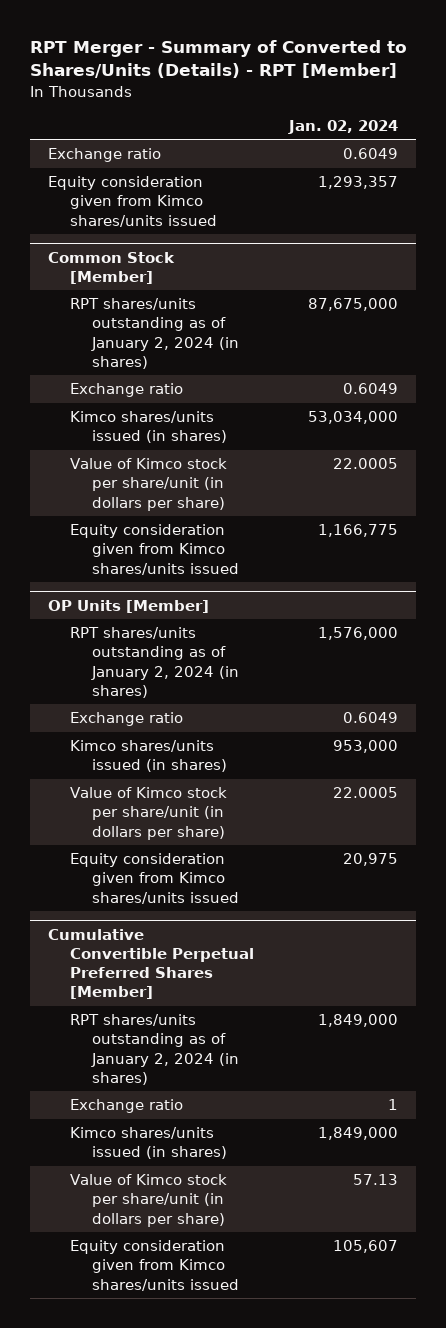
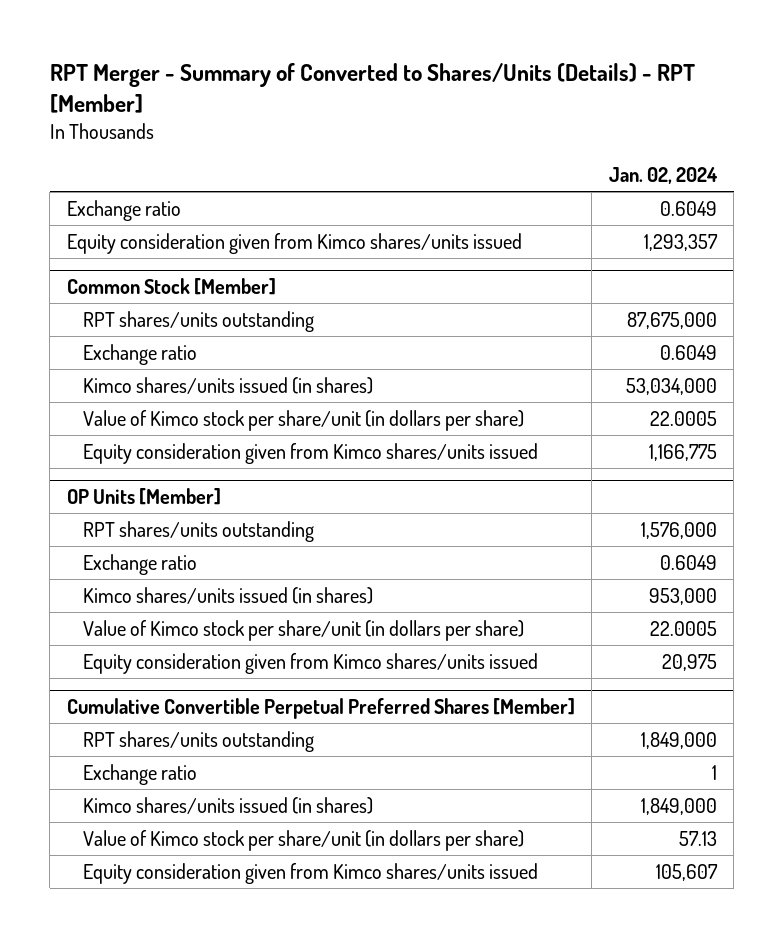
[70,298,240,369] RPT shares/units outstanding as of January 2, 2024 (in shares) -> [82,310,314,332] RPT shares/units outstanding
[70,627,240,698] RPT shares/units outstanding as of January 2, 2024 (in shares) -> [82,520,314,542] RPT shares/units outstanding
[70,1014,240,1085] RPT shares/units outstanding as of January 2, 2024 (in shares) -> [82,730,314,752] RPT shares/units outstanding

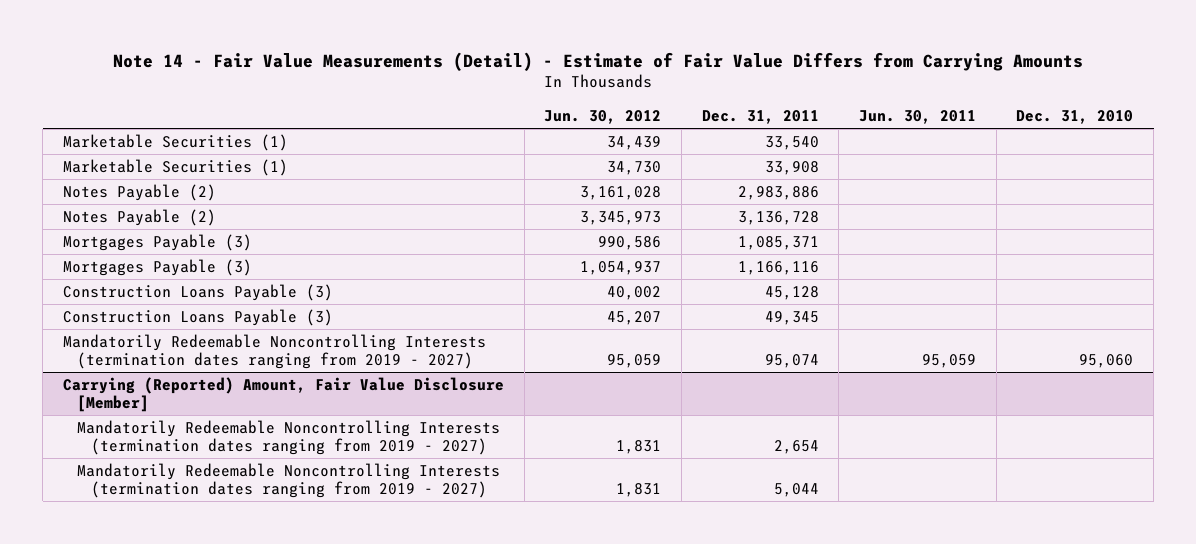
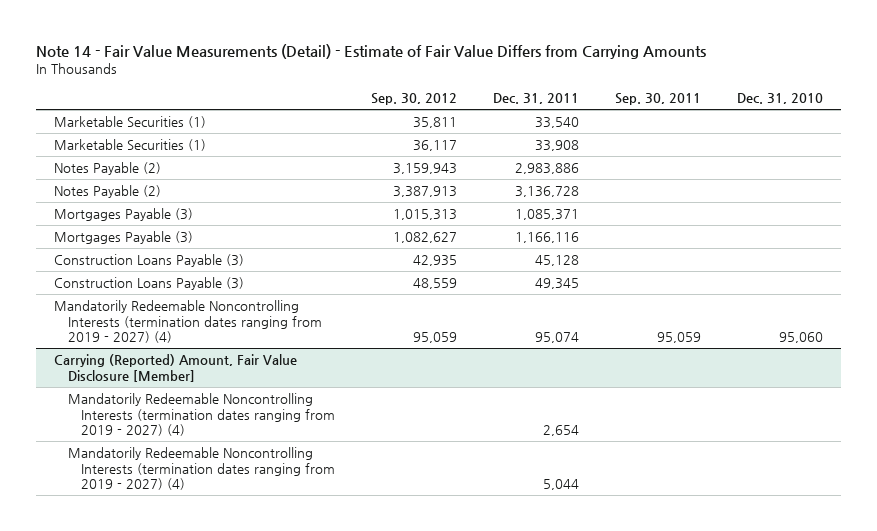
[544,109,662,124] Jun. 30, 2012 -> none
[859,109,977,124] Jun. 30, 2011 -> none
none -> [371,92,458,105] Sep. 30, 2012
none -> [614,92,701,105] Sep. 30, 2011
[62,334,486,370] Mandatorily Redeemable Noncontrolling Interests (termination dates ranging from 2019 - 2027) -> [53,300,322,344] Mandatorily Redeemable Noncontrolling Interests (termination dates ranging from 2019 - 2027) (4)
[76,420,500,456] Mandatorily Redeemable Noncontrolling Interests (termination dates ranging from 2019 - 2027) -> [67,393,336,437] Mandatorily Redeemable Noncontrolling Interests (termination dates ranging from 2019 - 2027) (4)
[76,463,500,499] Mandatorily Redeemable Noncontrolling Interests (termination dates ranging from 2019 - 2027) -> [67,447,336,491] Mandatorily Redeemable Noncontrolling Interests (termination dates ranging from 2019 - 2027) (4)

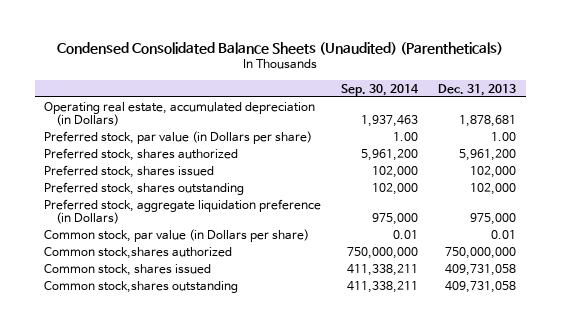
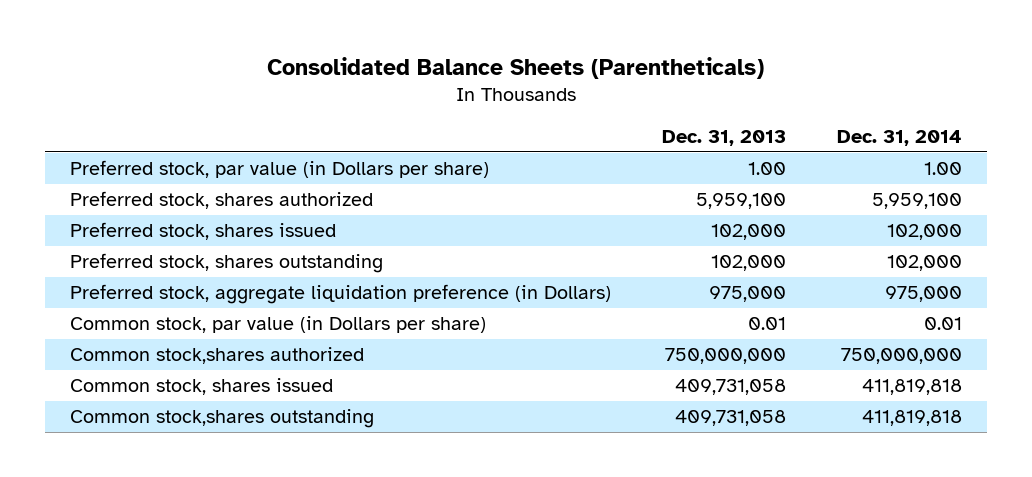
[57,41,504,55] Condensed Consolidated Balance Sheets (Unaudited) (Parentheticals) -> [266,56,764,79] Consolidated Balance Sheets (Parentheticals)
[341,83,420,96] Sep. 30, 2014 -> none
none -> [836,129,962,146] Dec. 31, 2014
[44,101,316,127] Operating real estate, accumulated depreciation (in Dollars) -> none
[459,148,517,161] 5,961,200 -> [695,193,786,210] 5,959,100

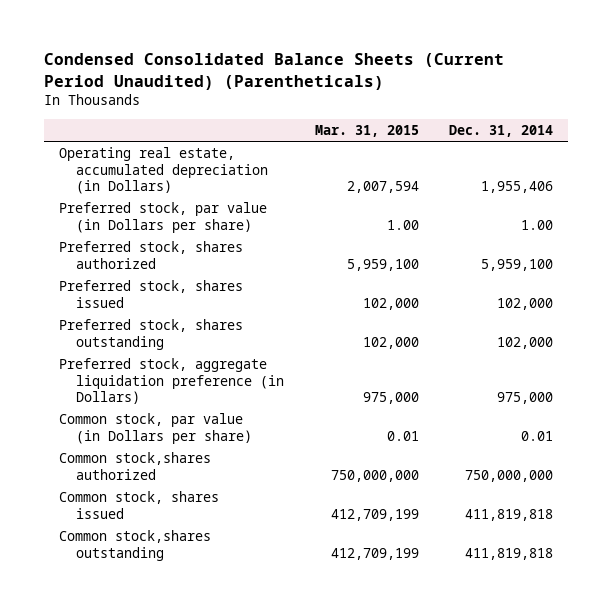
[266,56,764,79] Consolidated Balance Sheets (Parentheticals) -> [44,53,505,90] Condensed Consolidated Balance Sheets (Current Period Unaudited) (Parentheticals)
[661,129,786,146] Dec. 31, 2013 -> none
none -> [314,125,419,138] Mar. 31, 2015
none -> [59,147,269,194] Operating real estate, accumulated depreciation (in Dollars)

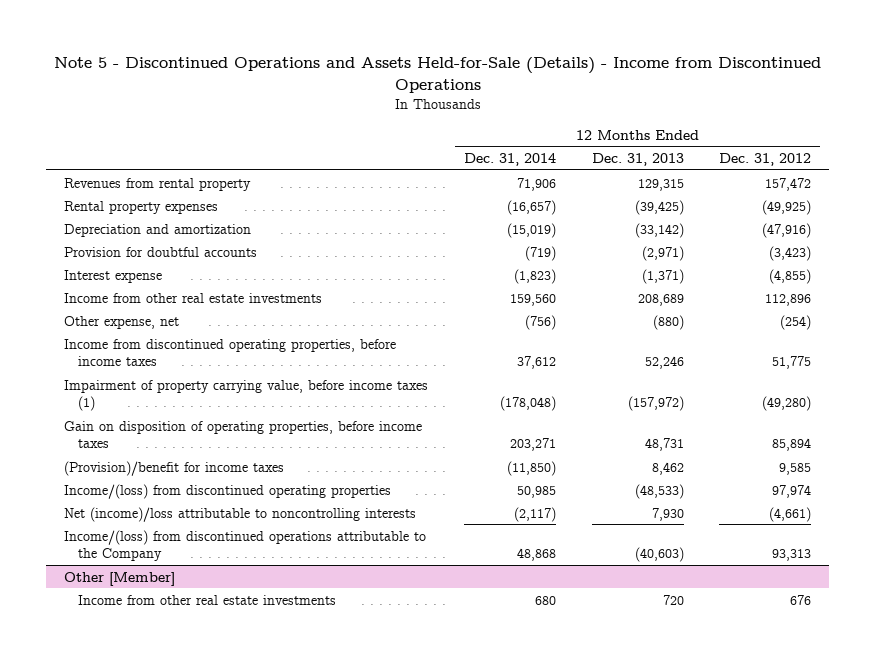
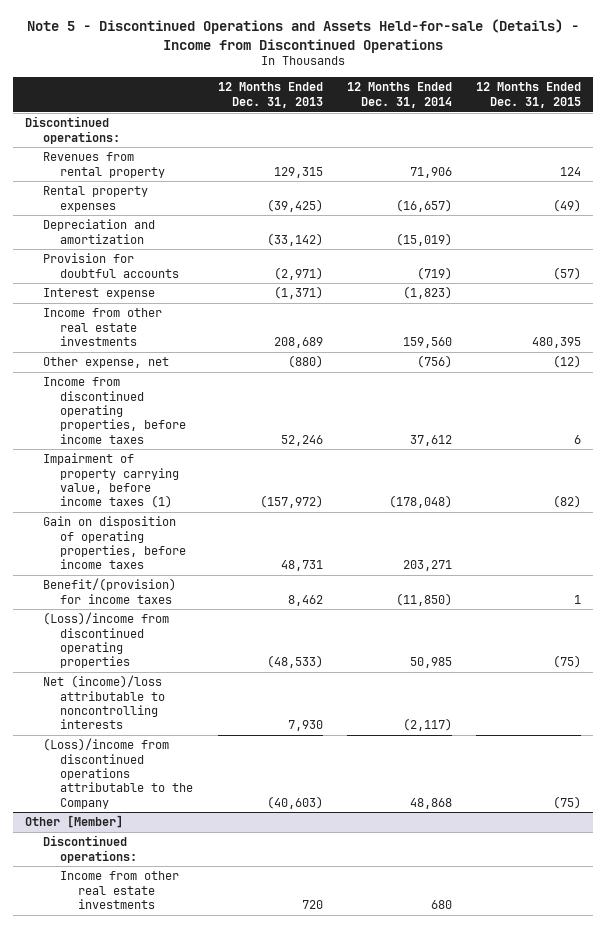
[53,57,821,94] Note 5 - Discontinued Operations and Assets Held-for-Sale (Details) - Income from Discontinued Operations -> [27,19,580,53] Note 5 - Discontinued Operations and Assets Held-for-sale (Details) - Income from Discontinued Operations
[719,152,812,166] Dec. 31, 2012 -> none
none -> [476,82,582,108] 12 Months Ended Dec. 31, 2015
none -> [25,116,120,144] Discontinued operations:
[64,460,285,476] (Provision)/benefit for income taxes -> [42,578,176,604] Benefit/(provision) for income taxes
[64,483,392,499] Income/(loss) from discontinued operating properties -> [42,612,169,669] (Loss)/income from discontinued operating properties
[64,529,427,561] Income/(loss) from discontinued operations attributable to the Company -> [42,738,194,809] (Loss)/income from discontinued operations attributable to the Company
none -> [42,835,138,863] Discontinued operations:

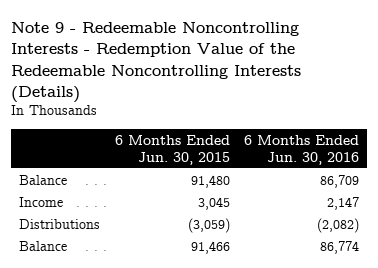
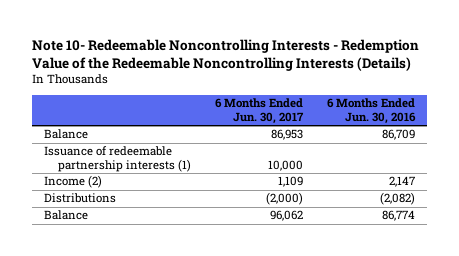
[11,21,302,103] Note 9 - Redeemable Noncontrolling Interests - Redemption Value of the Redeemable Noncontrolling Interests (Details) -> [31,38,419,71] Note 10- Redeemable Noncontrolling Interests - Redemption Value of the Redeemable Noncontrolling Interests (Details)
[114,134,230,165] 6 Months Ended Jun. 30, 2015 -> none
none -> [214,98,304,124] 6 Months Ended Jun. 30, 2017
none -> [43,146,191,172] Issuance of redeemable partnership interests (1)
[18,196,63,207] Income -> [43,175,102,189] Income (2)

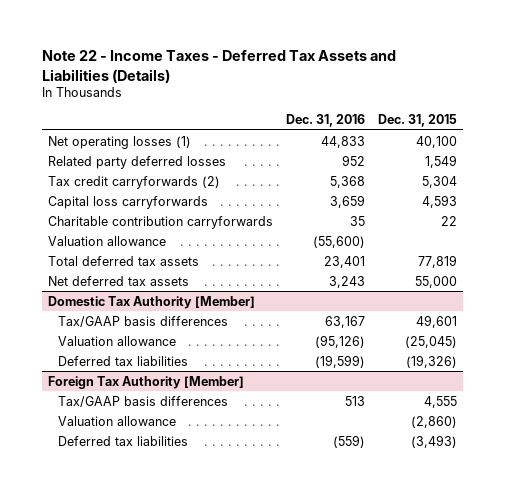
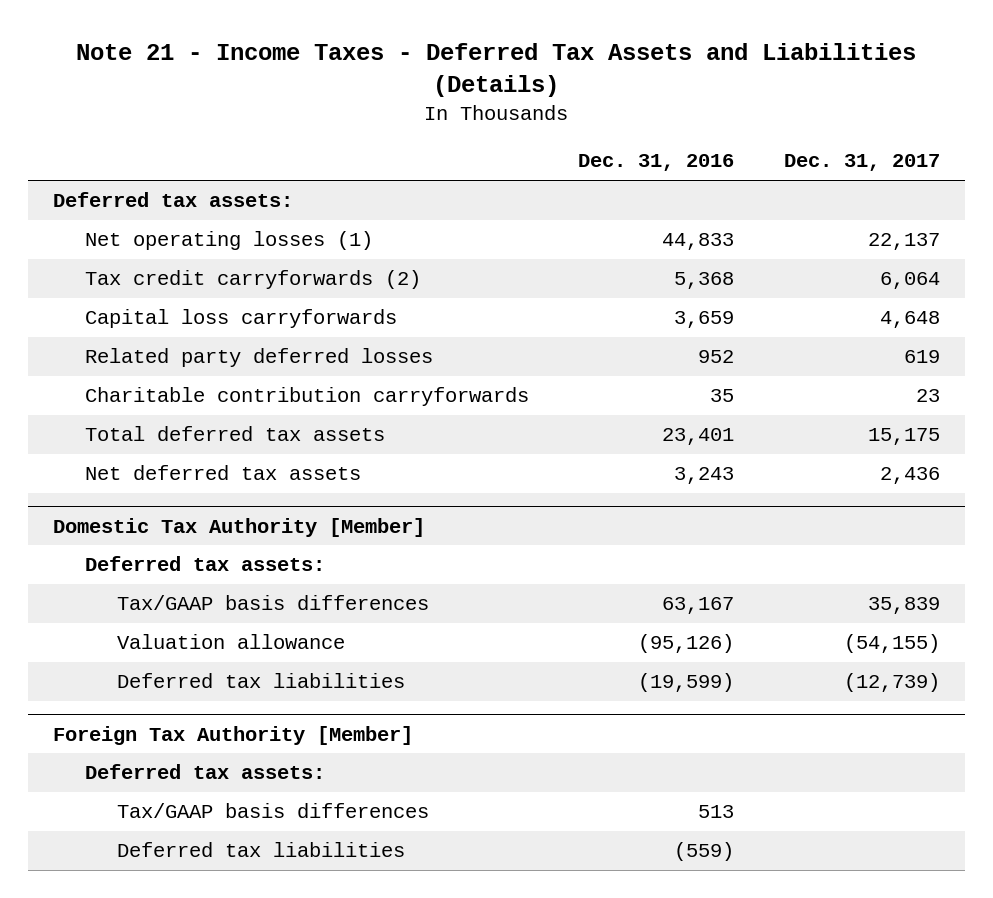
[42,50,397,83] Note 22 - Income Taxes - Deferred Tax Assets and Liabilities (Details) -> [76,43,917,98] Note 21 - Income Taxes - Deferred Tax Assets and Liabilities (Details)
[377,114,457,128] Dec. 31, 2015 -> none
none -> [784,154,941,172] Dec. 31, 2017
none -> [52,192,293,208] Deferred tax assets:
[48,155,227,169] Related party deferred losses -> [84,348,433,368] Related party deferred losses
[48,235,167,246] Valuation allowance -> none
none -> [84,556,325,572] Deferred tax assets:
none -> [84,764,325,780] Deferred tax assets:
[57,415,176,426] Valuation allowance -> none

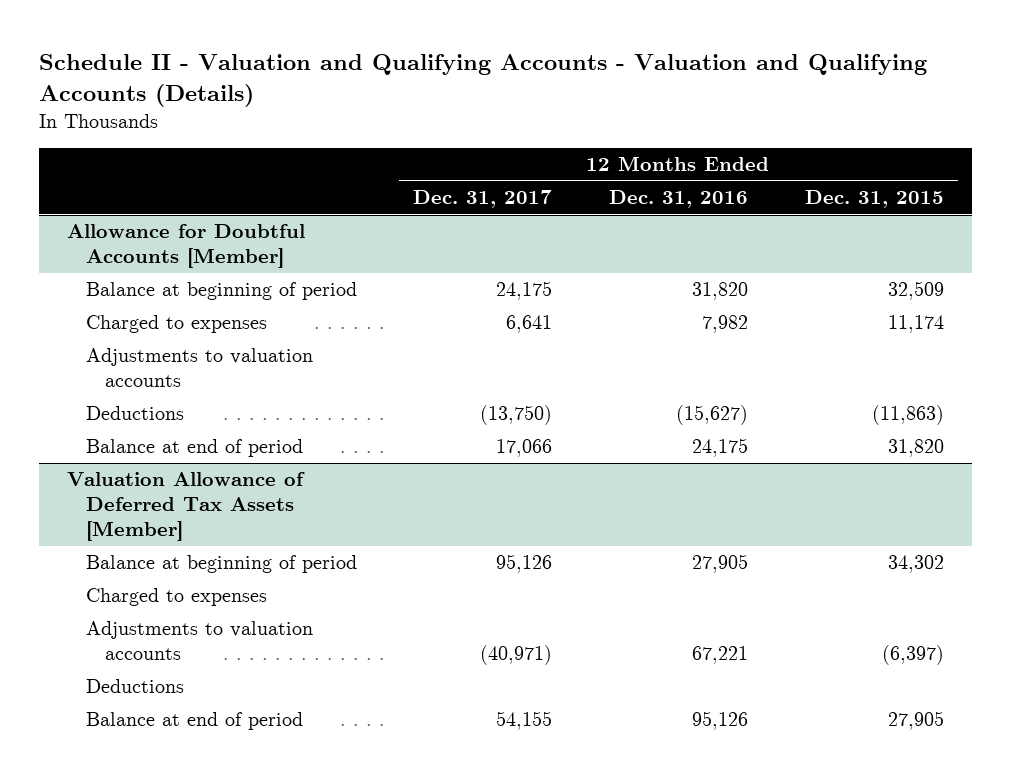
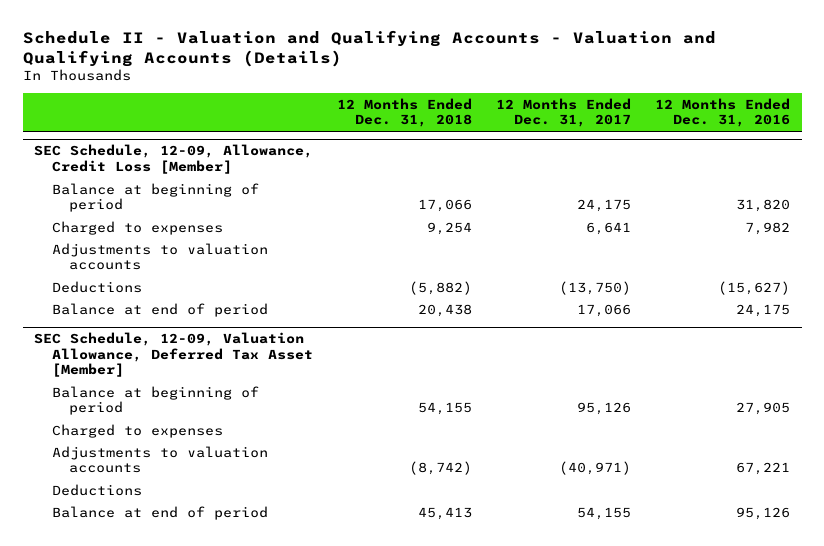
[804,190,944,209] Dec. 31, 2015 -> none
none -> [337,98,473,128] 12 Months Ended Dec. 31, 2018
[66,224,305,269] Allowance for Doubtful Accounts [Member] -> none
none -> [34,144,314,174] SEC Schedule, 12-09, Allowance, Credit Loss [Member]
[66,472,305,542] Valuation Allowance of Deferred Tax Assets [Member] -> [34,332,313,378] SEC Schedule, 12-09, Valuation Allowance, Deferred Tax Asset [Member]

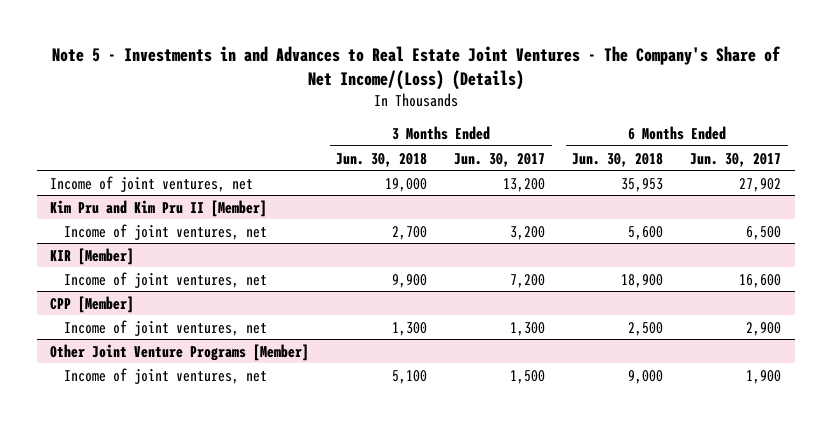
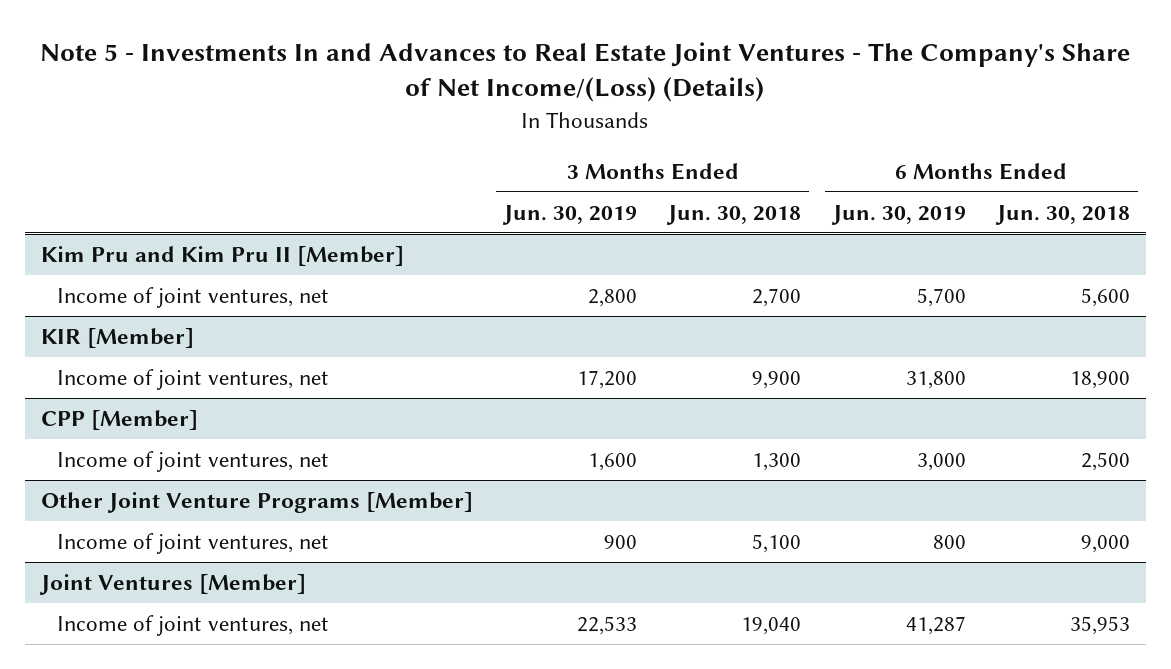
[51,46,781,91] Note 5 - Investments in and Advances to Real Estate Joint Ventures - The Company's Share of Net Income/(Loss) (Details) -> [40,41,1131,103] Note 5 - Investments In and Advances to Real Estate Joint Ventures - The Company's Share of Net Income/(Loss) (Details)
[454,152,546,167] Jun. 30, 2017 -> none
[690,152,782,167] Jun. 30, 2017 -> none
none -> [502,204,638,225] Jun. 30, 2019
none -> [830,204,966,225] Jun. 30, 2019
[50,175,254,192] Income of joint ventures, net -> none
none -> [38,574,306,596] Joint Ventures [Member]
none -> [56,615,329,637] Income of joint ventures, net

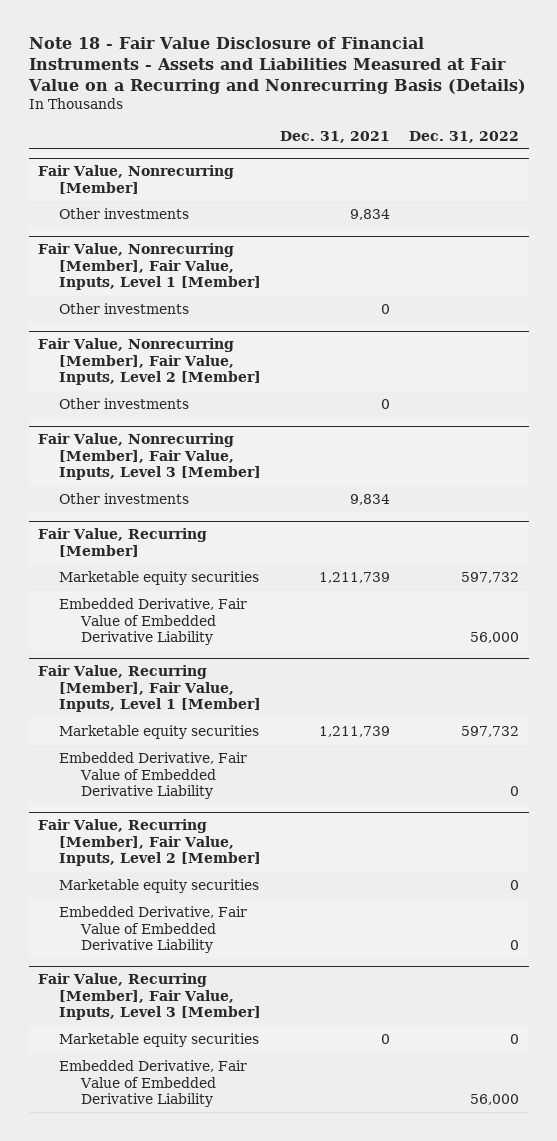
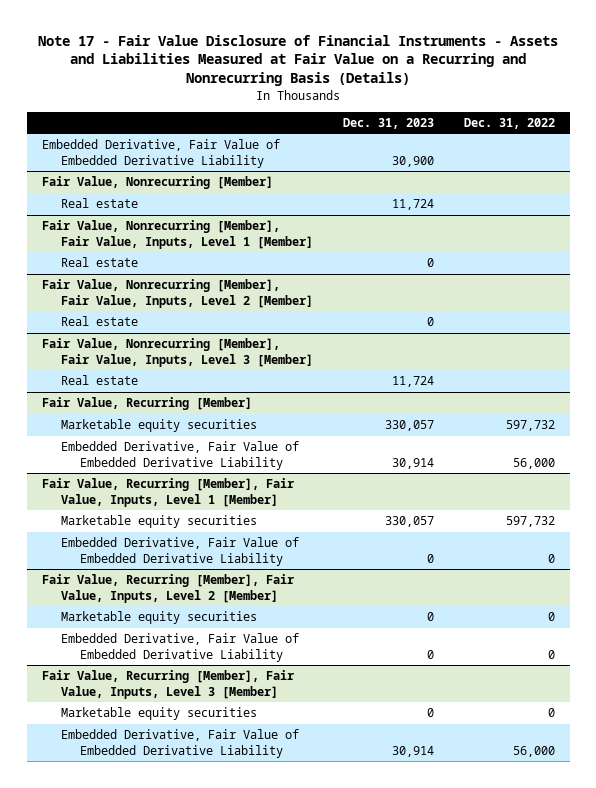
[27,37,526,95] Note 18 - Fair Value Disclosure of Financial Instruments - Assets and Liabilities Measured at Fair Value on a Recurring and Nonrecurring Basis (Details) -> [38,34,559,87] Note 17 - Fair Value Disclosure of Financial Instruments - Assets and Liabilities Measured at Fair Value on a Recurring and Nonrecurring Basis (Details)
[280,130,391,143] Dec. 31, 2021 -> none
none -> [342,118,434,130] Dec. 31, 2023
none -> [41,139,280,168] Embedded Derivative, Fair Value of Embedded Derivative Liability
[59,208,190,220] Other investments -> [60,198,138,209] Real estate
[59,303,190,315] Other investments -> [60,257,138,268] Real estate
[59,398,190,410] Other investments -> [60,316,138,327] Real estate
[59,493,190,505] Other investments -> [60,375,138,386] Real estate

